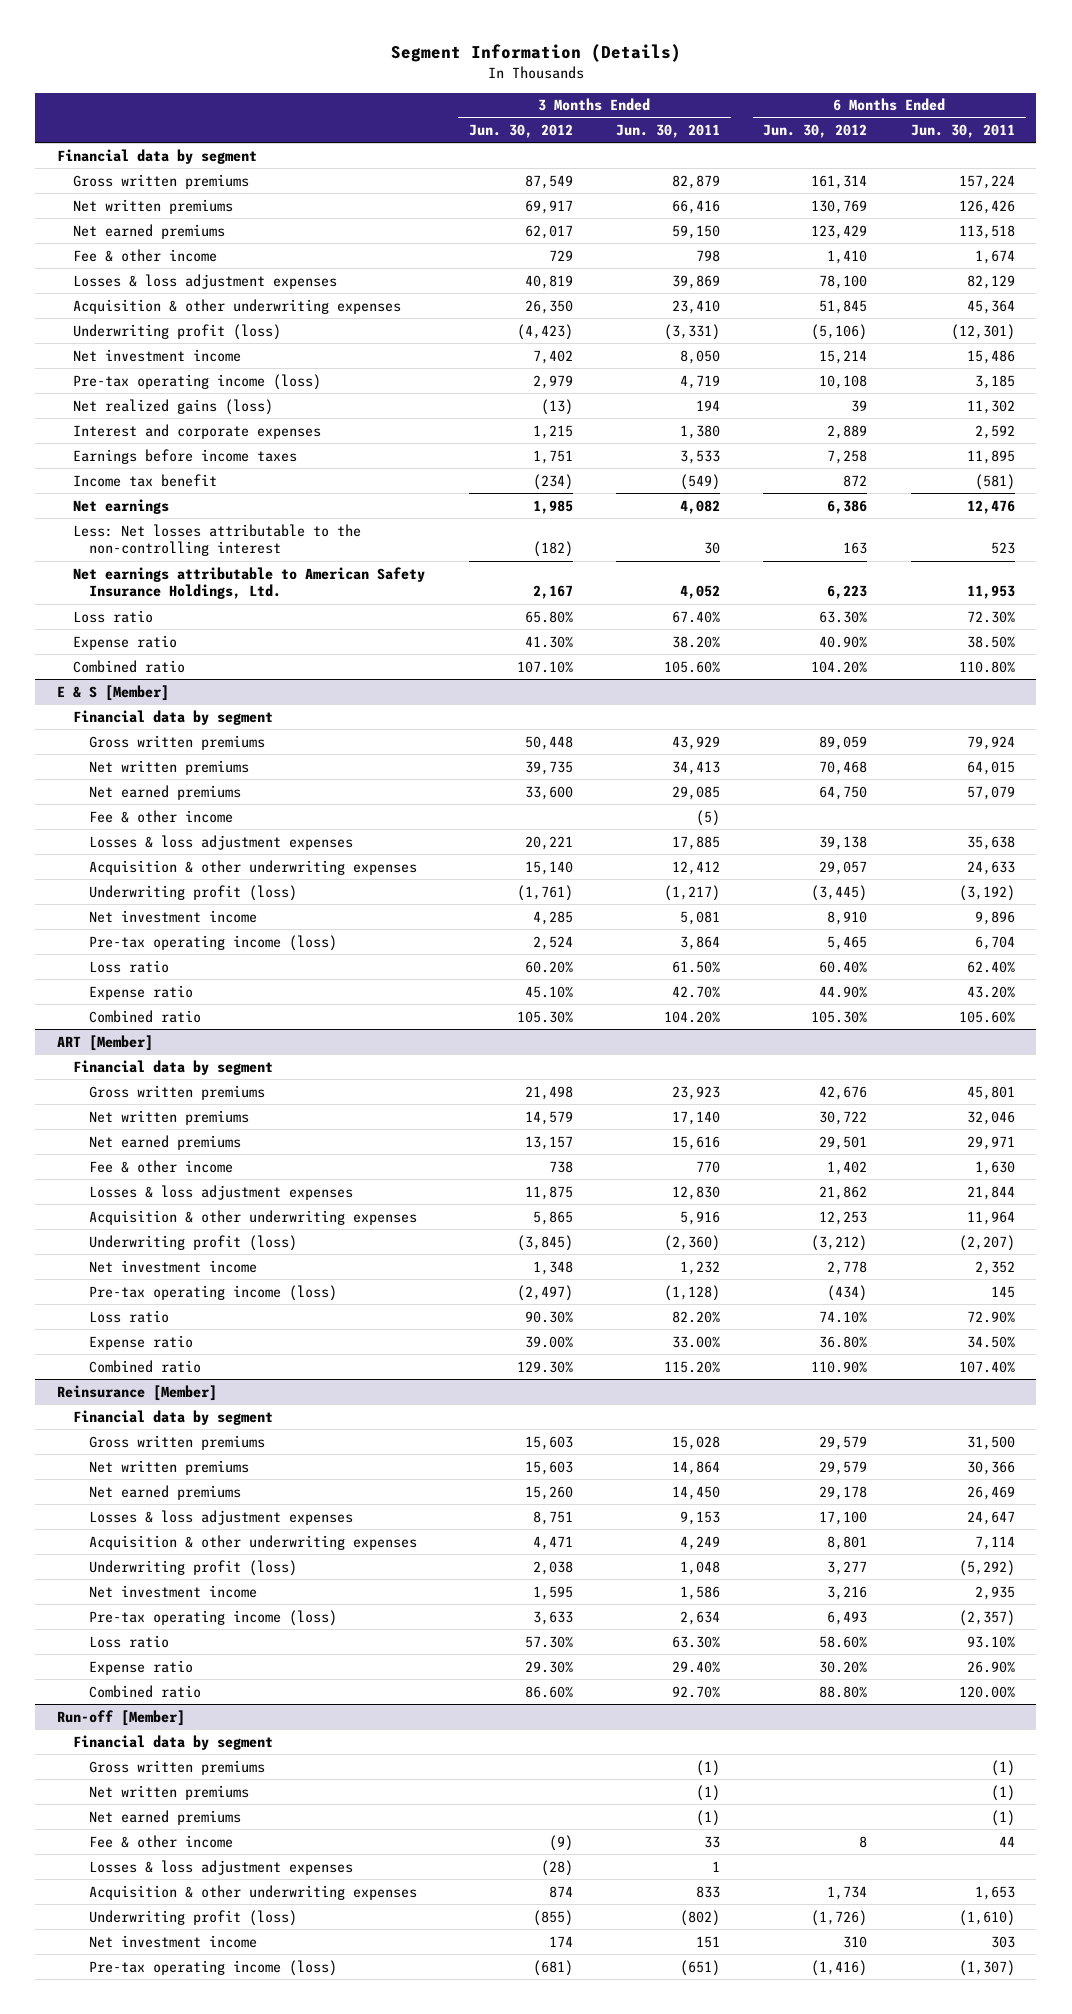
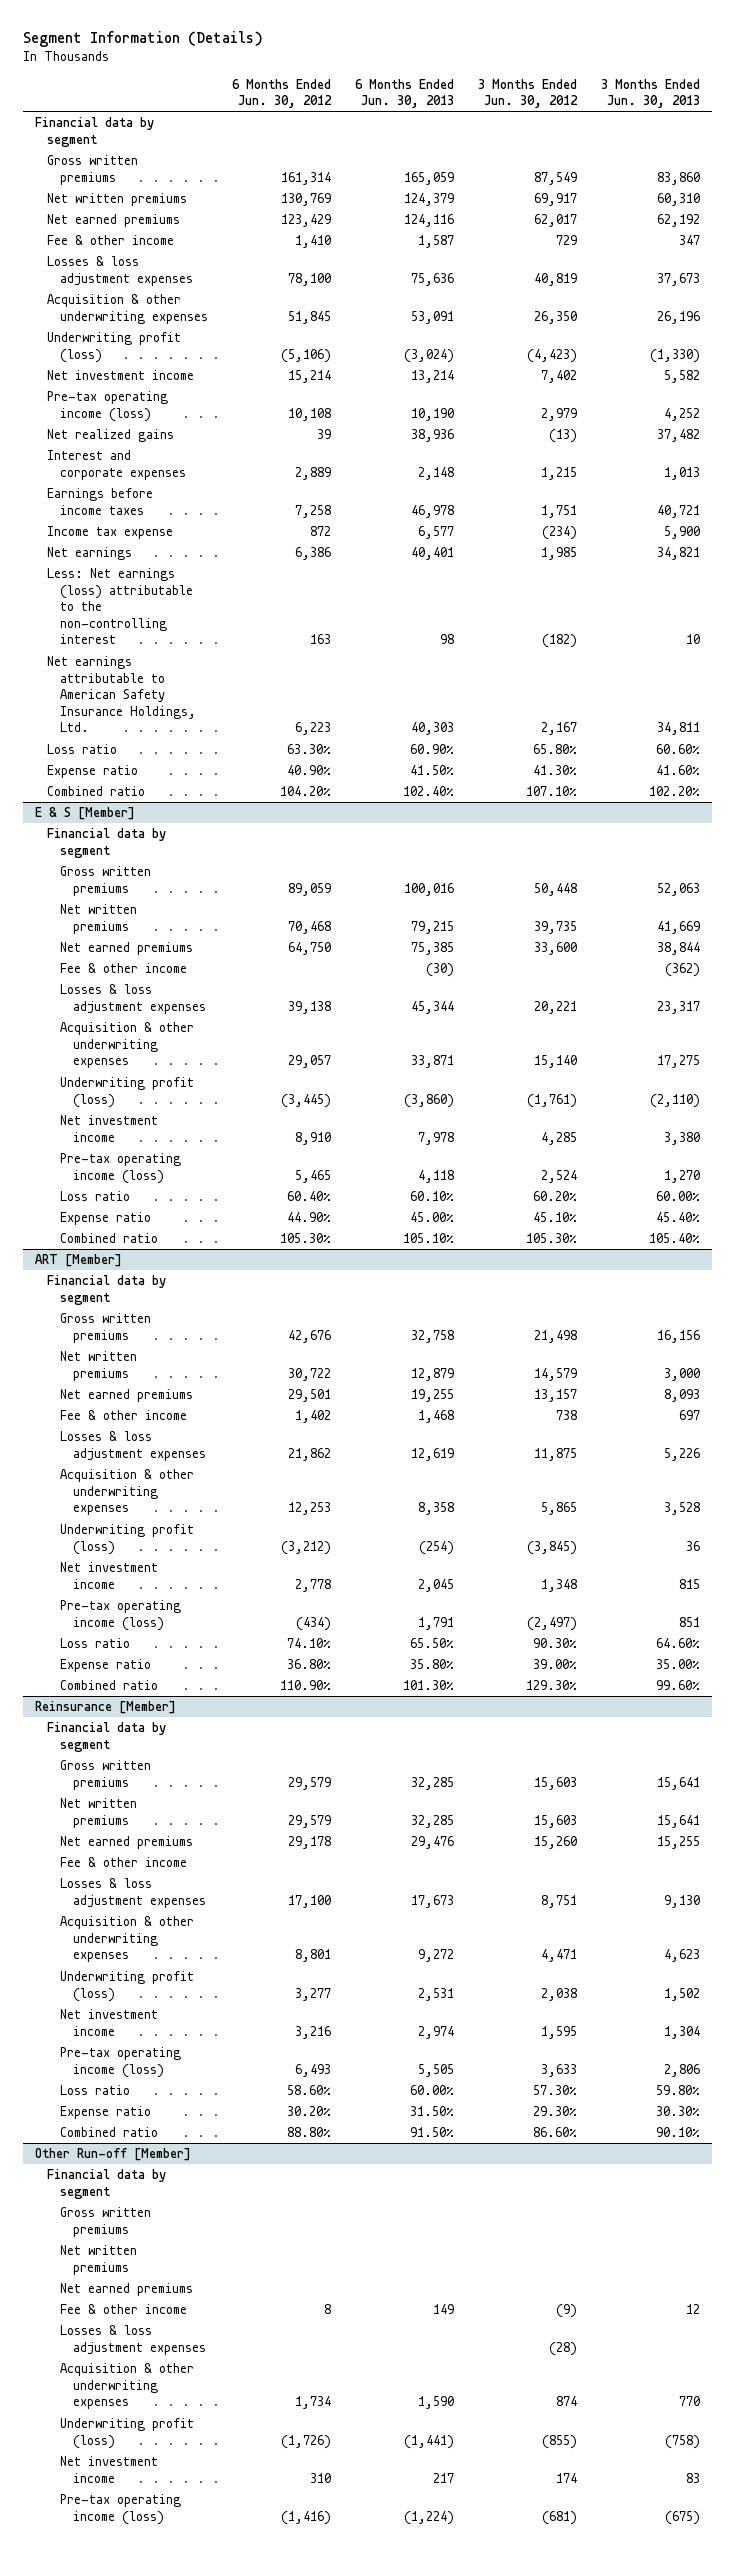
[615,123,720,138] Jun. 30, 2011 -> none
[910,123,1015,138] Jun. 30, 2011 -> none
none -> [354,78,454,109] 6 Months Ended Jun. 30, 2013
none -> [600,78,700,109] 3 Months Ended Jun. 30, 2013
[73,398,274,415] Net realized gains (loss) -> [47,429,175,443] Net realized gains
[73,473,218,487] Income tax benefit -> [47,526,174,540] Income tax expense
[73,523,362,557] Less: Net losses attributable to the non-controlling interest -> [47,568,194,645] Less: Net earnings (loss) attributable to the non-controlling interest
none -> [60,1857,188,1868] Fee & other income
[56,1709,185,1726] Run-off [Member] -> [34,2148,191,2162] Other Run-off [Member]

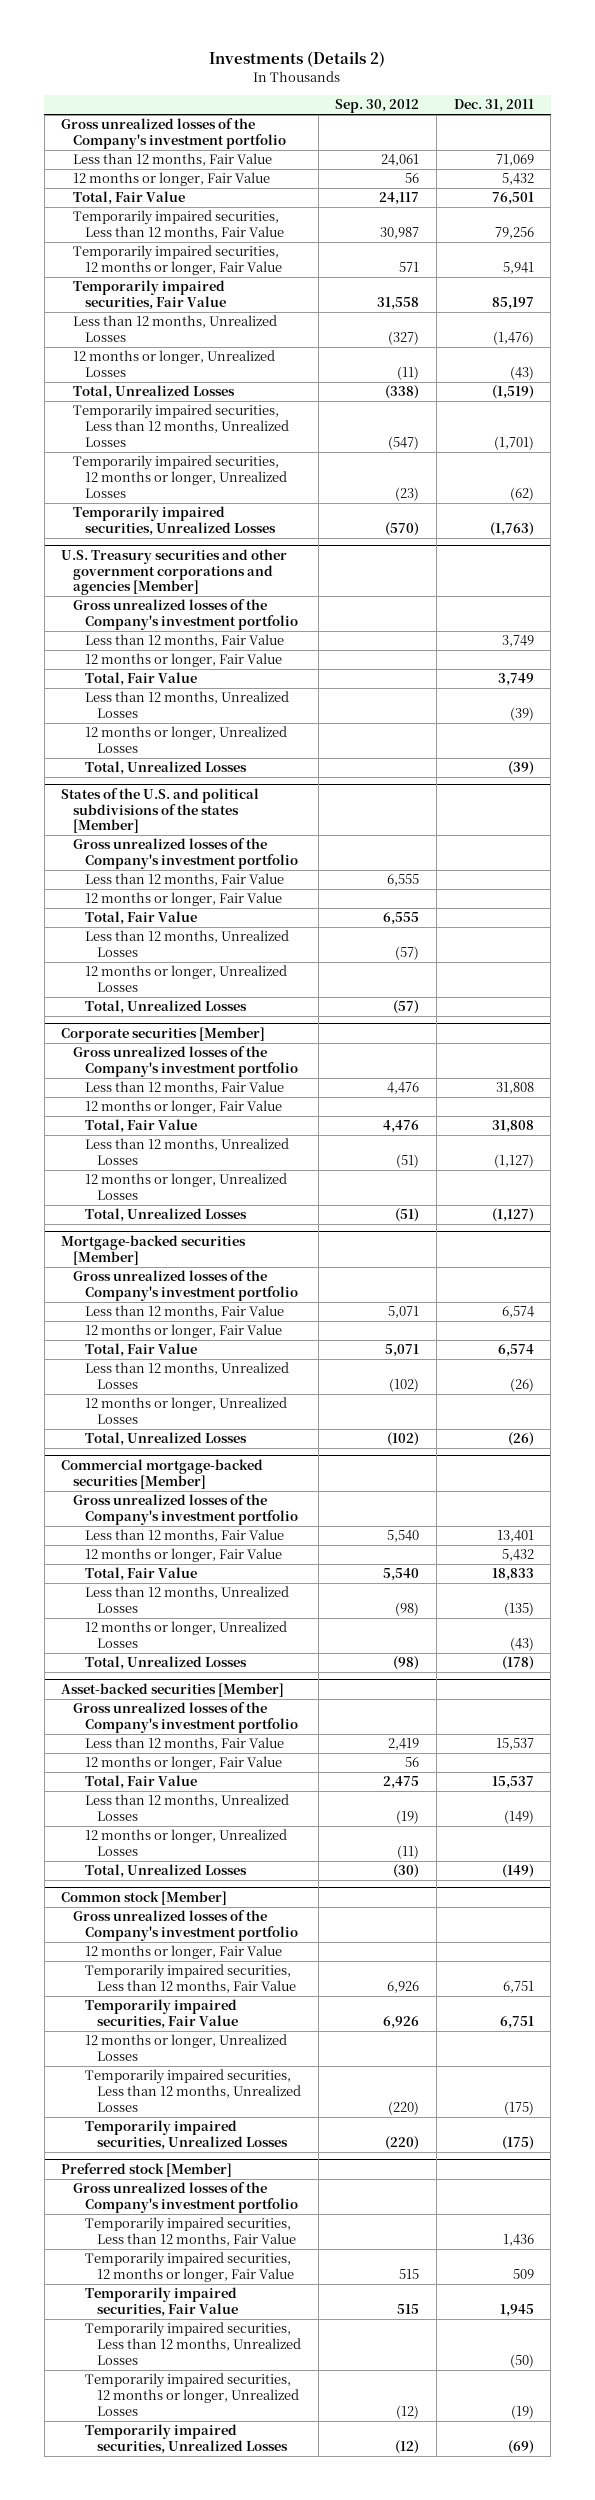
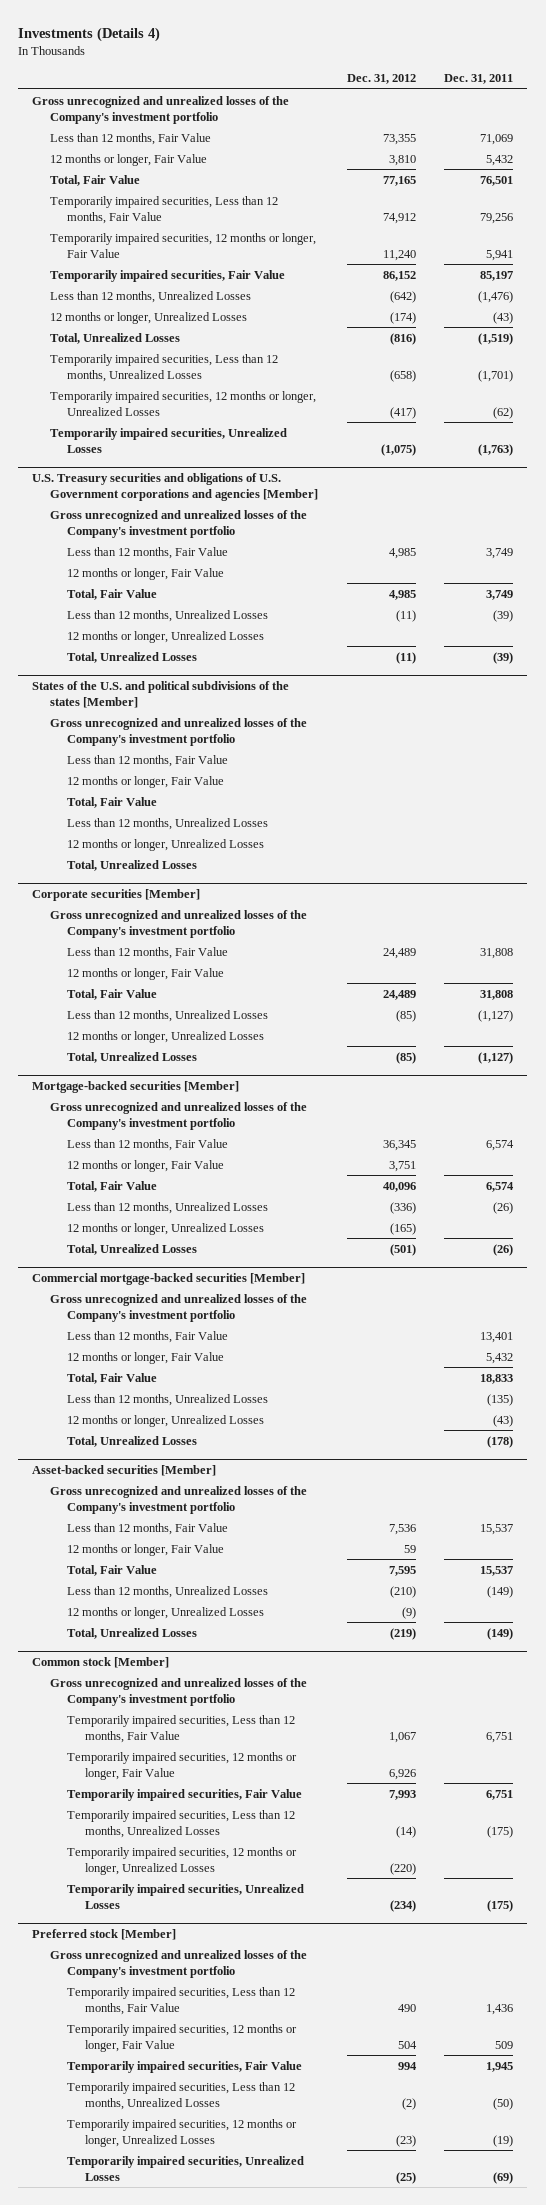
[209,51,386,68] Investments (Details 2) -> [18,26,161,42] Investments (Details 4)
[335,99,420,114] Sep. 30, 2012 -> none
none -> [346,74,416,85] Dec. 31, 2012
[61,118,287,150] Gross unrealized losses of the Company's investment portfolio -> [32,95,290,124] Gross unrecognized and unrealized losses of the Company's investment portfolio
[61,549,288,596] U.S. Treasury securities and other government corporations and agencies [Member] -> [32,472,318,501] U.S. Treasury securities and obligations of U.S. Government corporations and agencies [Member]
[73,599,299,631] Gross unrealized losses of the Company's investment portfolio -> [49,509,307,538] Gross unrecognized and unrealized losses of the Company's investment portfolio
[73,838,299,870] Gross unrealized losses of the Company's investment portfolio -> [49,717,307,746] Gross unrecognized and unrealized losses of the Company's investment portfolio
[73,1046,299,1078] Gross unrealized losses of the Company's investment portfolio -> [49,909,307,938] Gross unrecognized and unrealized losses of the Company's investment portfolio
[73,1270,299,1302] Gross unrealized losses of the Company's investment portfolio -> [49,1101,307,1130] Gross unrecognized and unrealized losses of the Company's investment portfolio
[73,1494,299,1526] Gross unrealized losses of the Company's investment portfolio -> [49,1293,307,1322] Gross unrecognized and unrealized losses of the Company's investment portfolio
[73,1702,299,1734] Gross unrealized losses of the Company's investment portfolio -> [49,1485,307,1514] Gross unrecognized and unrealized losses of the Company's investment portfolio
[85,1945,283,1960] 12 months or longer, Fair Value -> none
[73,1910,299,1942] Gross unrealized losses of the Company's investment portfolio -> [49,1677,307,1706] Gross unrecognized and unrealized losses of the Company's investment portfolio
none -> [67,1751,298,1780] Temporarily impaired securities, 12 months or longer, Fair Value
[85,2034,288,2062] 12 months or longer, Unrealized Losses -> none
none -> [67,1846,298,1875] Temporarily impaired securities, 12 months or longer, Unrealized Losses
[73,2182,299,2214] Gross unrealized losses of the Company's investment portfolio -> [49,1949,307,1978] Gross unrecognized and unrealized losses of the Company's investment portfolio

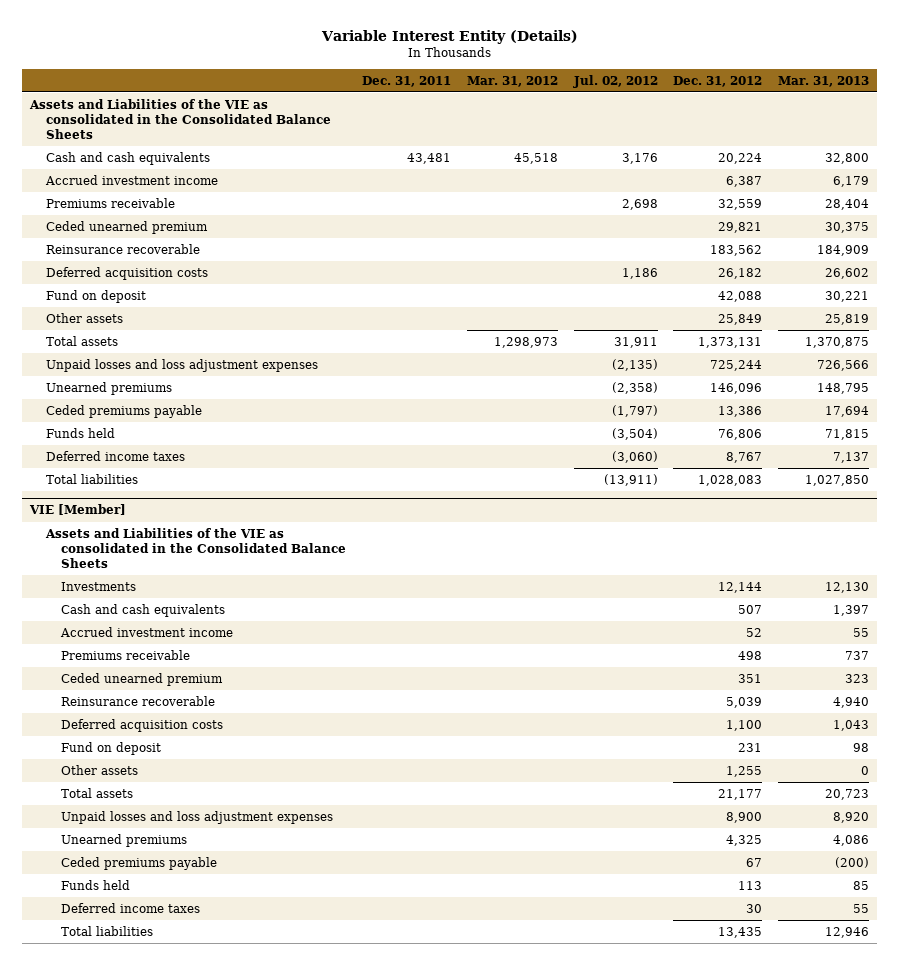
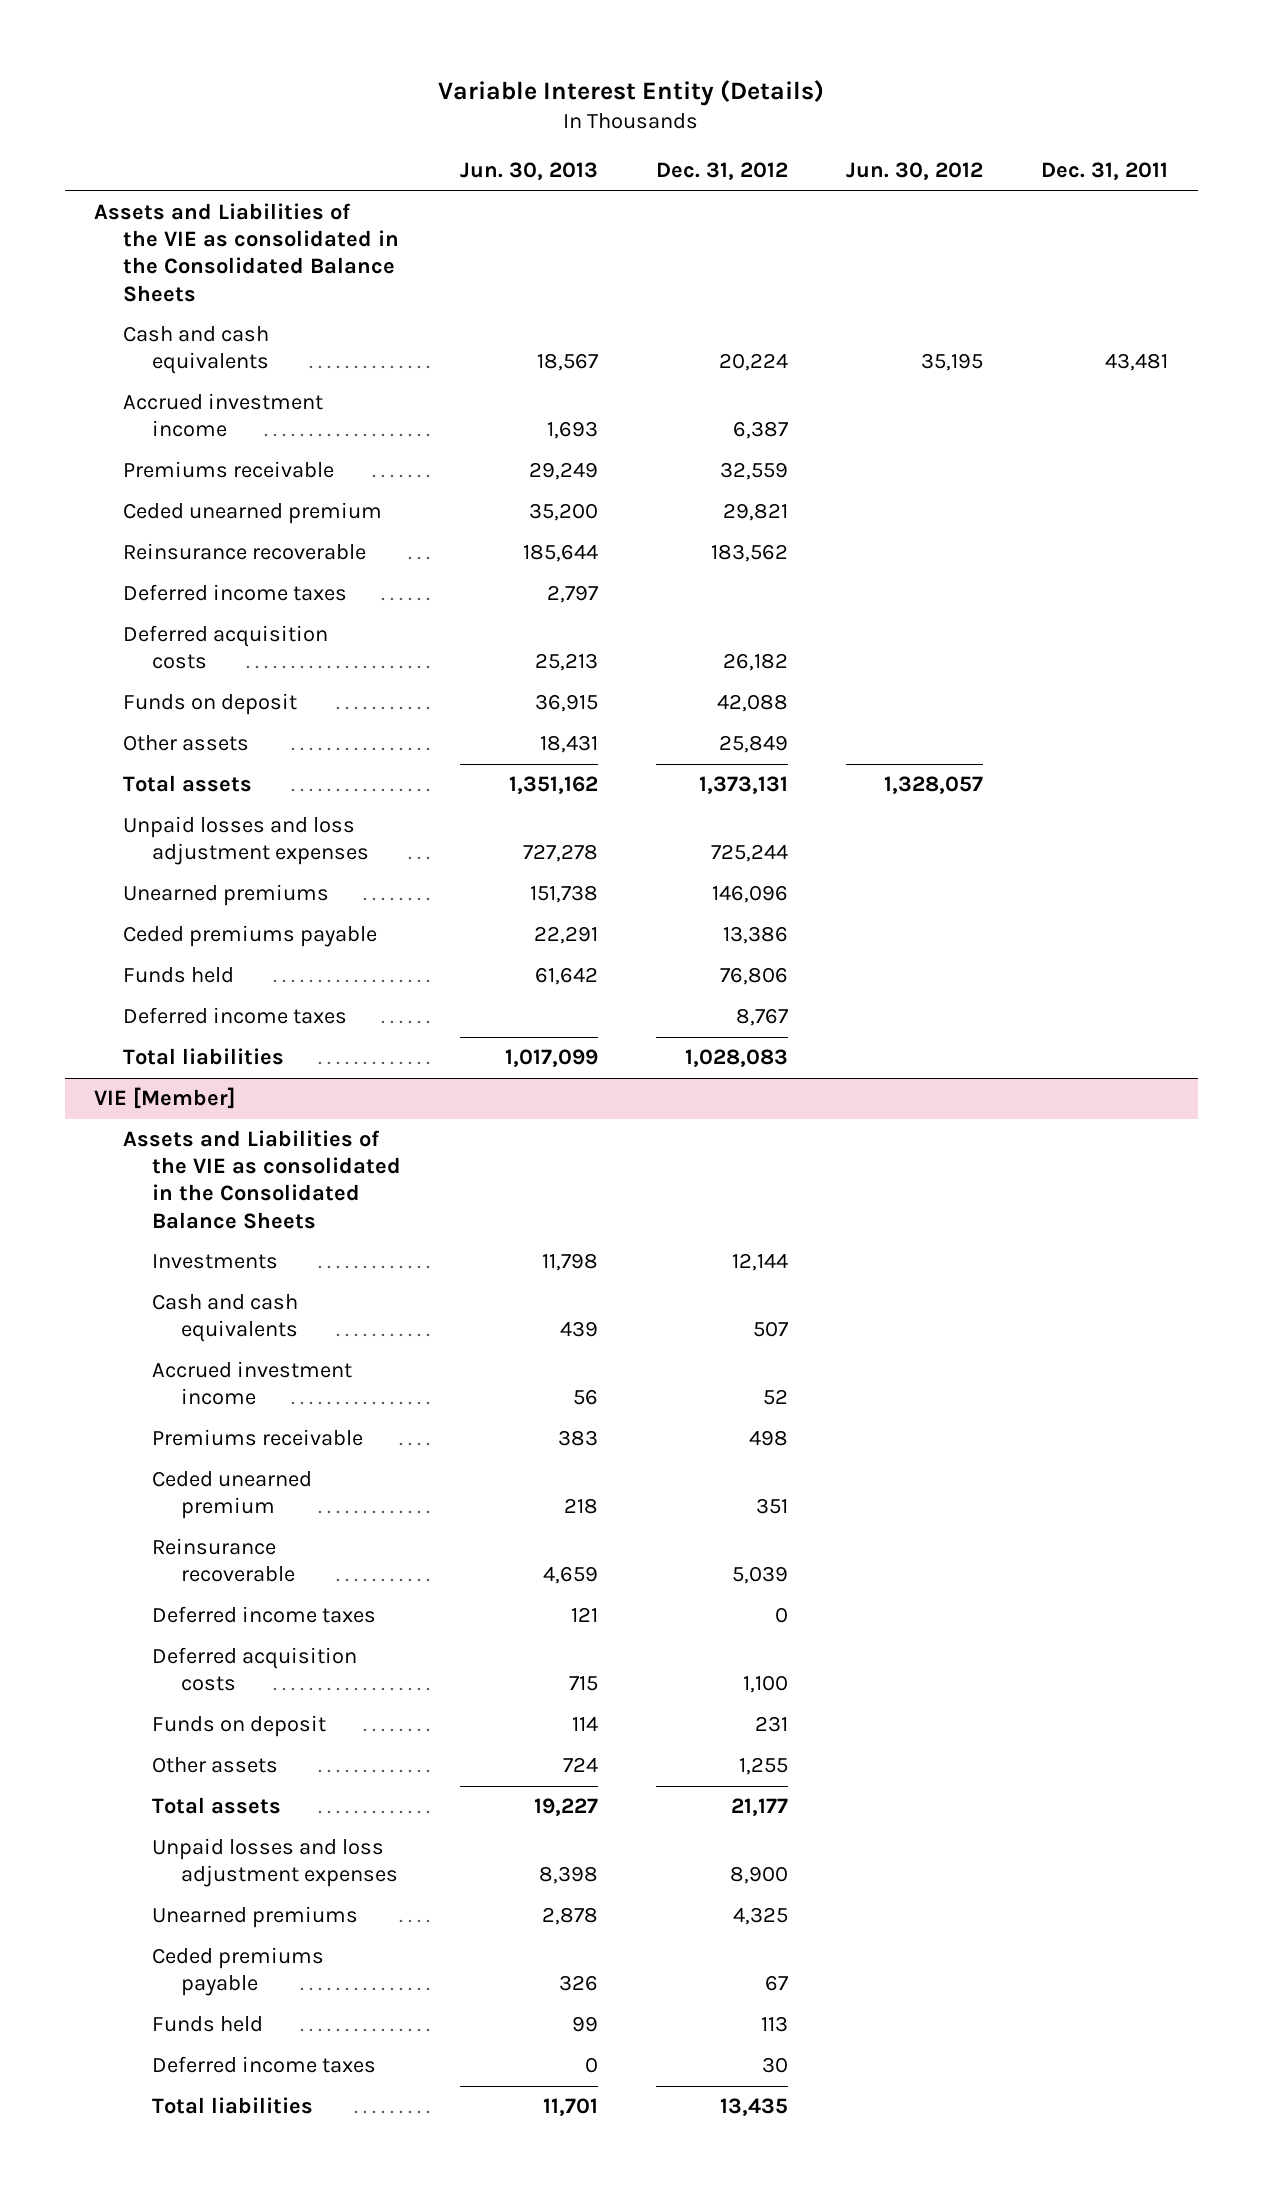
[466,75,558,87] Mar. 31, 2012 -> none
[572,74,658,88] Jul. 02, 2012 -> none
[778,75,870,87] Mar. 31, 2013 -> none
none -> [459,162,598,181] Jun. 30, 2013
none -> [846,162,984,181] Jun. 30, 2012
none -> [123,584,348,602] Deferred income taxes
[45,289,146,303] Fund on deposit -> [123,693,298,716] Funds on deposit
none -> [152,1606,377,1624] Deferred income taxes
[61,741,162,755] Fund on deposit -> [152,1715,327,1738] Funds on deposit

